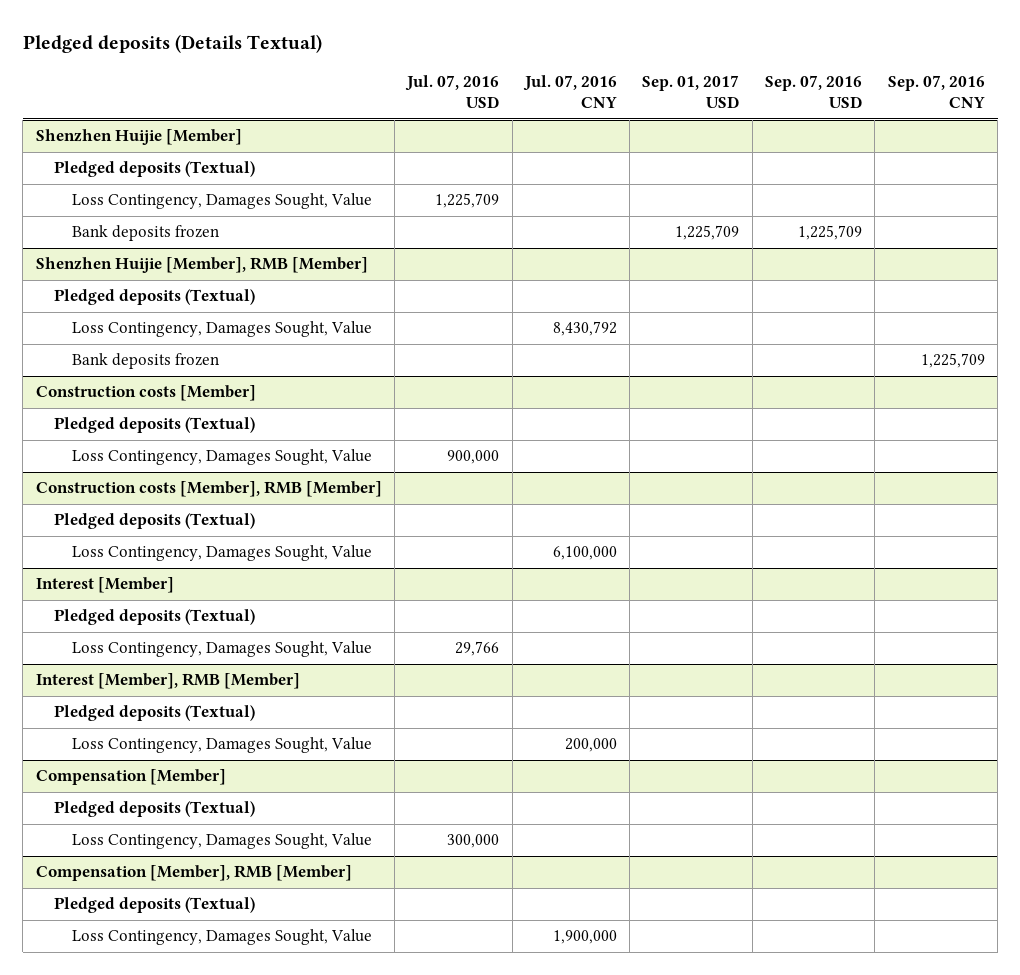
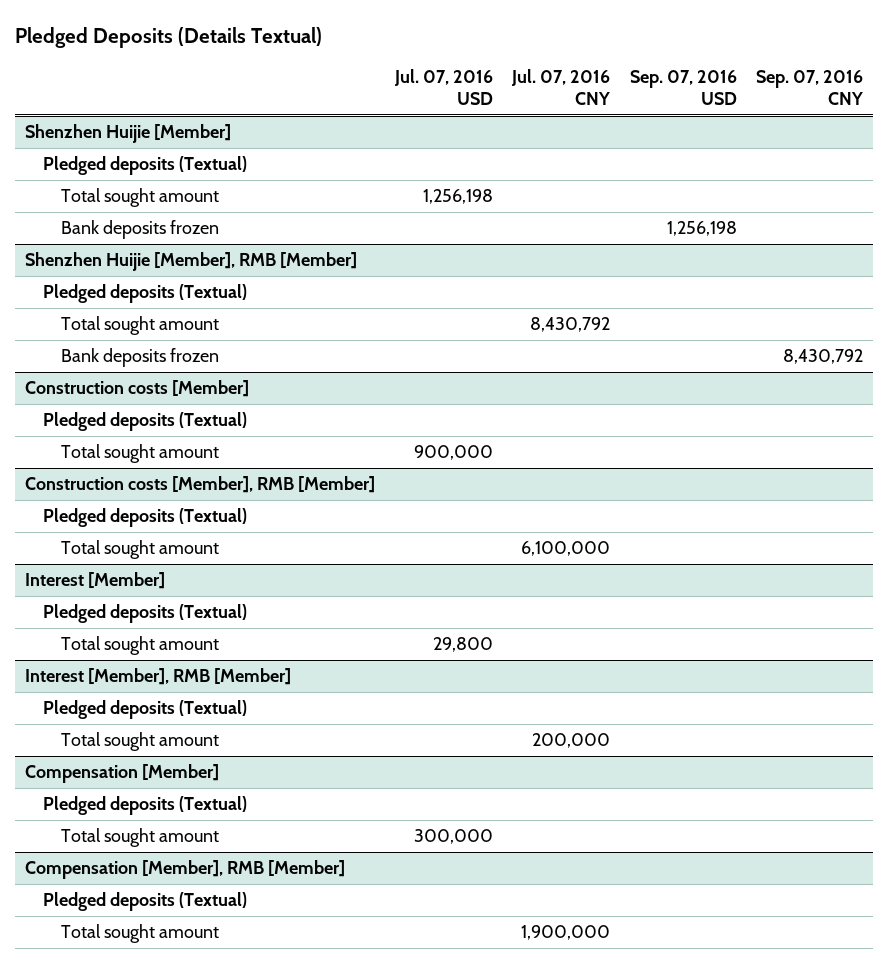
[22,33,322,53] Pledged deposits (Details Textual) -> [15,26,323,48] Pledged Deposits (Details Textual)
[642,75,740,109] Sep. 01, 2017 USD -> none
[71,193,372,210] Loss Contingency, Damages Sought, Value -> none
none -> [61,188,220,208] Total sought amount
[798,225,863,241] 1,225,709 -> [666,221,737,237] 1,256,198
[71,321,372,338] Loss Contingency, Damages Sought, Value -> [61,316,220,336] Total sought amount
[920,353,985,369] 1,225,709 -> [783,349,864,365] 8,430,792
[71,449,372,466] Loss Contingency, Damages Sought, Value -> [61,444,220,464] Total sought amount
[71,545,372,562] Loss Contingency, Damages Sought, Value -> [61,540,220,560] Total sought amount
[71,641,372,658] Loss Contingency, Damages Sought, Value -> none
none -> [61,636,220,656] Total sought amount
[71,737,372,754] Loss Contingency, Damages Sought, Value -> [61,732,220,752] Total sought amount
[71,833,372,850] Loss Contingency, Damages Sought, Value -> [61,828,220,848] Total sought amount
[71,929,372,946] Loss Contingency, Damages Sought, Value -> [61,924,220,944] Total sought amount

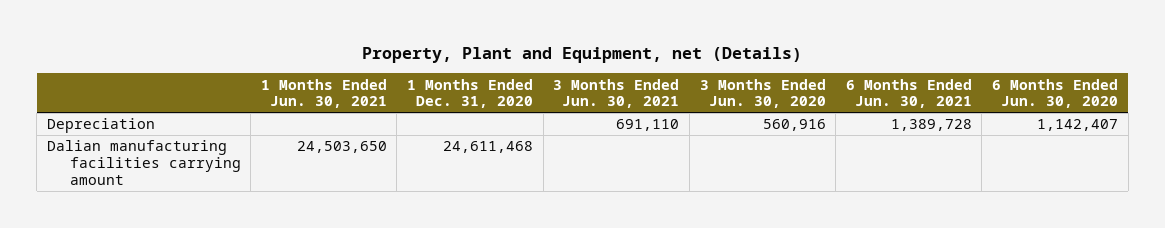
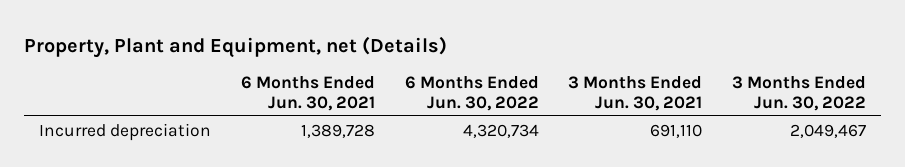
[260,78,387,109] 1 Months Ended Jun. 30, 2021 -> none
[407,78,534,109] 1 Months Ended Dec. 31, 2020 -> none
[699,78,826,109] 3 Months Ended Jun. 30, 2020 -> none
[992,78,1119,109] 6 Months Ended Jun. 30, 2020 -> none
none -> [404,75,539,112] 6 Months Ended Jun. 30, 2022
none -> [732,75,867,112] 3 Months Ended Jun. 30, 2022
[46,140,241,185] Dalian manufacturing facilities carrying amount -> none
[46,118,155,134] Depreciation -> [39,122,212,141] Incurred depreciation

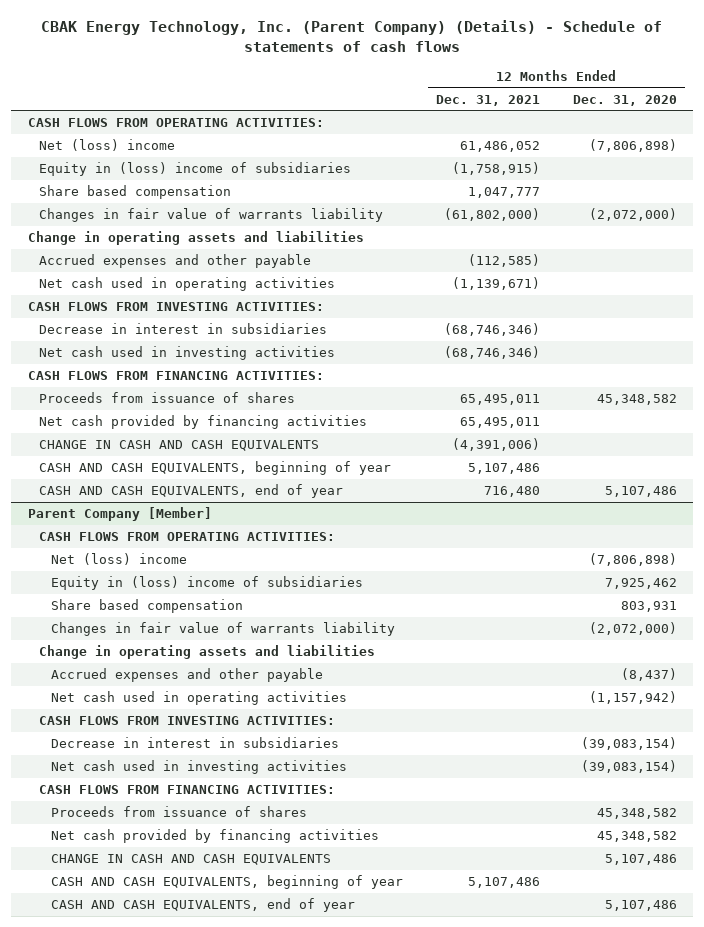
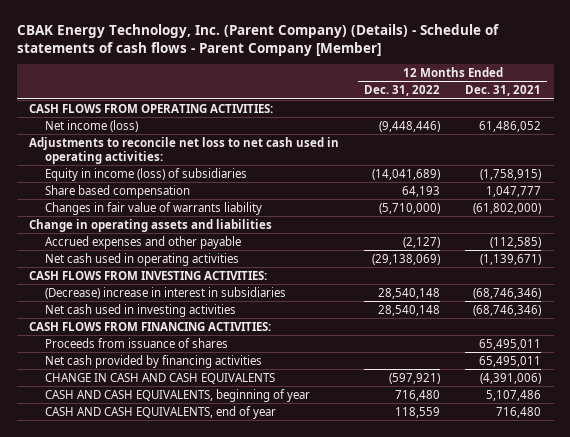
[41,19,663,52] CBAK Energy Technology, Inc. (Parent Company) (Details) - Schedule of statements of cash flows -> [16,23,499,56] CBAK Energy Technology, Inc. (Parent Company) (Details) - Schedule of statements of cash flows - Parent Company [Member]
[572,94,677,106] Dec. 31, 2020 -> none
none -> [364,85,441,97] Dec. 31, 2022
[39,139,176,152] Net (loss) income -> [44,119,138,132] Net income (loss)
none -> [29,136,340,164] Adjustments to reconcile net loss to net cash used in operating activities:
[39,162,352,177] Equity in (loss) income of subsidiaries -> [44,167,247,181] Equity in income (loss) of subsidiaries
[39,323,328,335] Decrease in interest in subsidiaries -> [44,286,286,299] (Decrease) increase in interest in subsidiaries
[27,507,212,522] Parent Company [Member] -> none
[39,532,336,542] CASH FLOWS FROM OPERATING ACTIVITIES: -> none
[50,553,187,566] Net (loss) income -> none
[50,576,363,591] Equity in (loss) income of subsidiaries -> none
[50,599,243,614] Share based compensation -> none
[50,622,395,637] Changes in fair value of warrants liability -> none
[39,645,376,660] Change in operating assets and liabilities -> none
[50,668,323,683] Accrued expenses and other payable -> none
[50,691,347,706] Net cash used in operating activities -> none
[39,716,336,726] CASH FLOWS FROM INVESTING ACTIVITIES: -> none
[50,737,339,749] Decrease in interest in subsidiaries -> none
[50,760,347,775] Net cash used in investing activities -> none
[39,785,336,795] CASH FLOWS FROM FINANCING ACTIVITIES: -> none
[50,806,307,818] Proceeds from issuance of shares -> none
[50,829,379,844] Net cash provided by financing activities -> none
[50,854,331,866] CHANGE IN CASH AND CASH EQUIVALENTS -> none
[50,875,403,890] CASH AND CASH EQUIVALENTS, beginning of year -> none
[50,898,355,913] CASH AND CASH EQUIVALENTS, end of year -> none

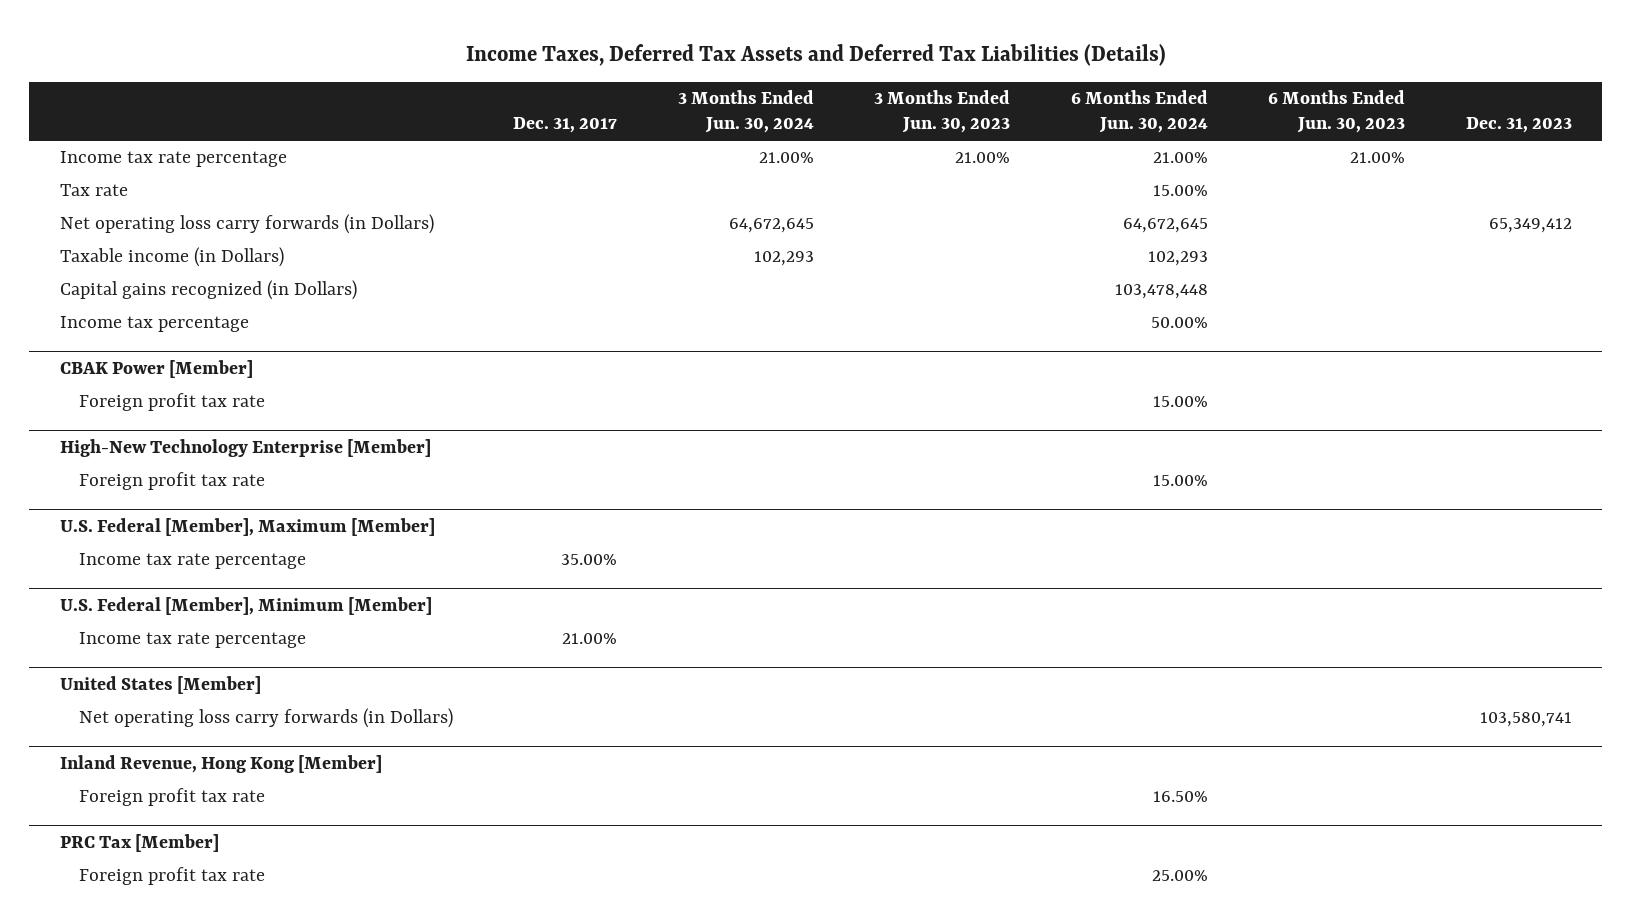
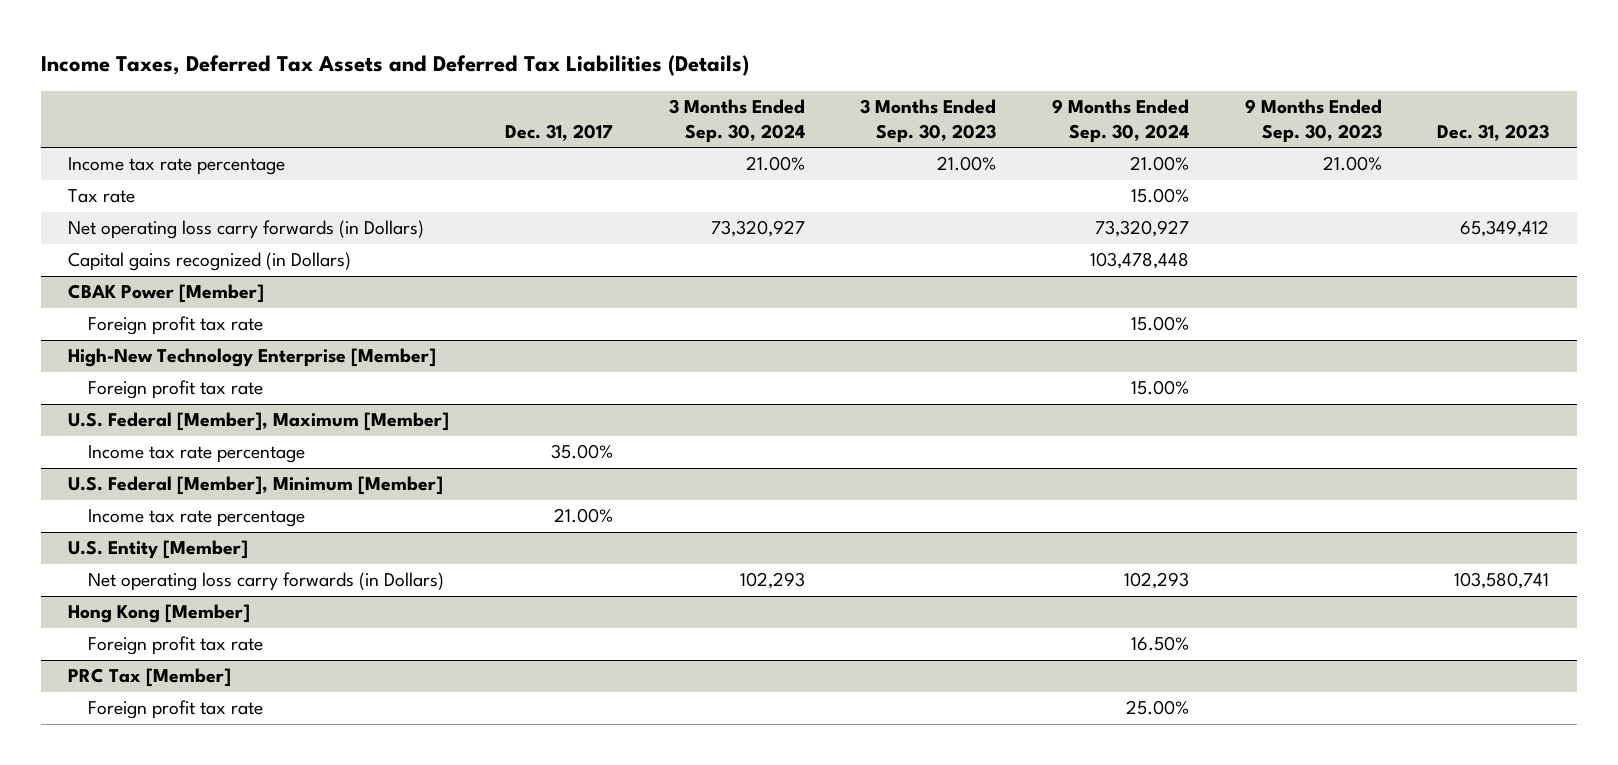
[677,90,814,134] 3 Months Ended Jun. 30, 2024 -> none
[874,90,1011,134] 3 Months Ended Jun. 30, 2023 -> none
[1070,90,1208,134] 6 Months Ended Jun. 30, 2024 -> none
[1268,90,1406,134] 6 Months Ended Jun. 30, 2023 -> none
none -> [668,99,805,143] 3 Months Ended Sep. 30, 2024
none -> [860,99,997,143] 3 Months Ended Sep. 30, 2023
none -> [1052,99,1190,143] 9 Months Ended Sep. 30, 2024
none -> [1244,99,1382,143] 9 Months Ended Sep. 30, 2023
[59,247,284,268] Taxable income (in Dollars) -> none
[59,316,249,333] Income tax percentage -> none
[59,676,261,695] United States [Member] -> [68,540,249,560] U.S. Entity [Member]
[59,755,382,774] Inland Revenue, Hong Kong [Member] -> [68,604,251,624] Hong Kong [Member]

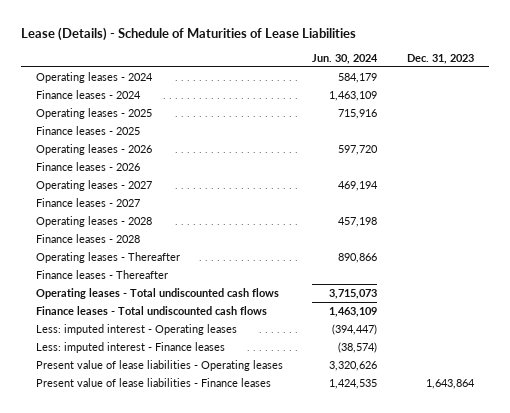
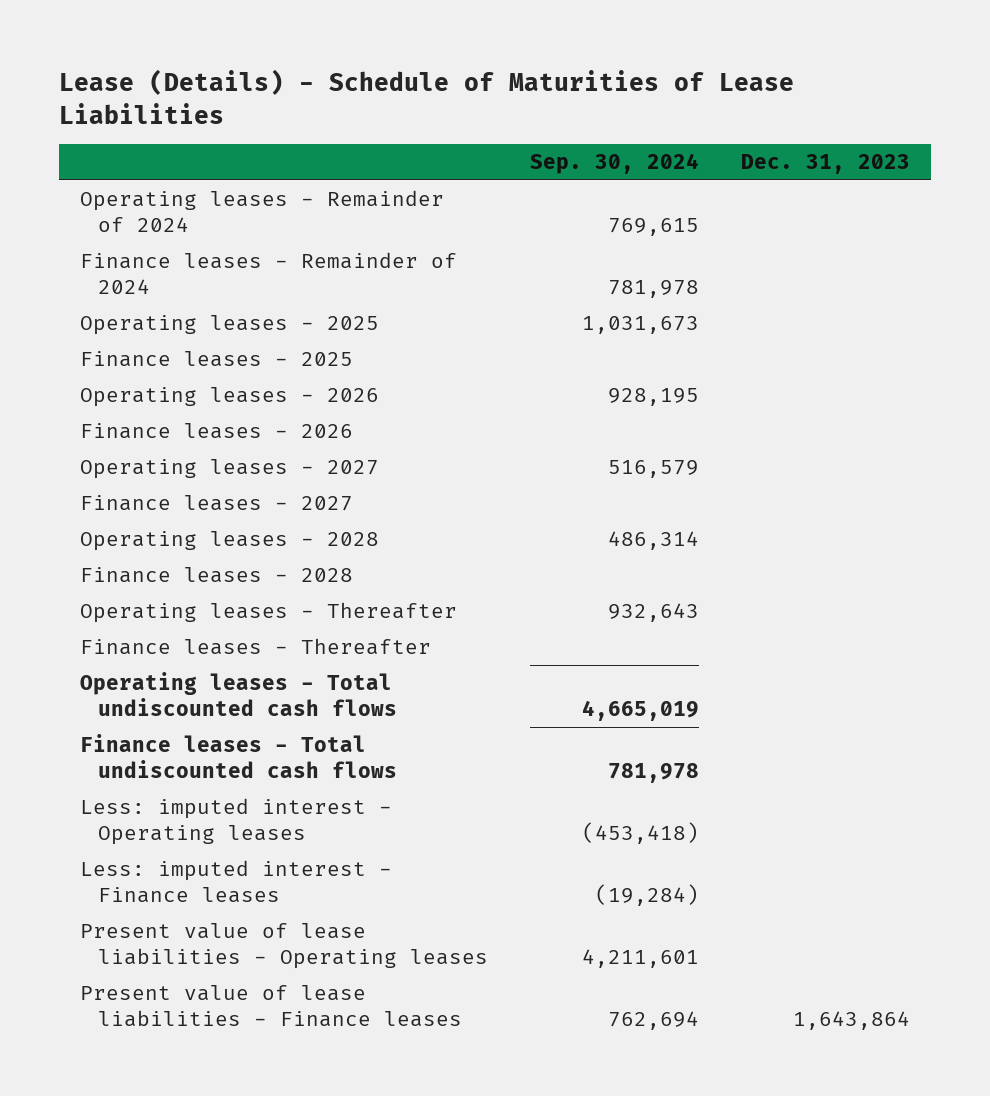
[312,54,379,65] Jun. 30, 2024 -> none
none -> [530,153,700,175] Sep. 30, 2024
[35,71,153,83] Operating leases - 2024 -> [80,190,445,233] Operating leases - Remainder of 2024
[35,89,141,99] Finance leases - 2024 -> [80,252,458,295] Finance leases - Remainder of 2024

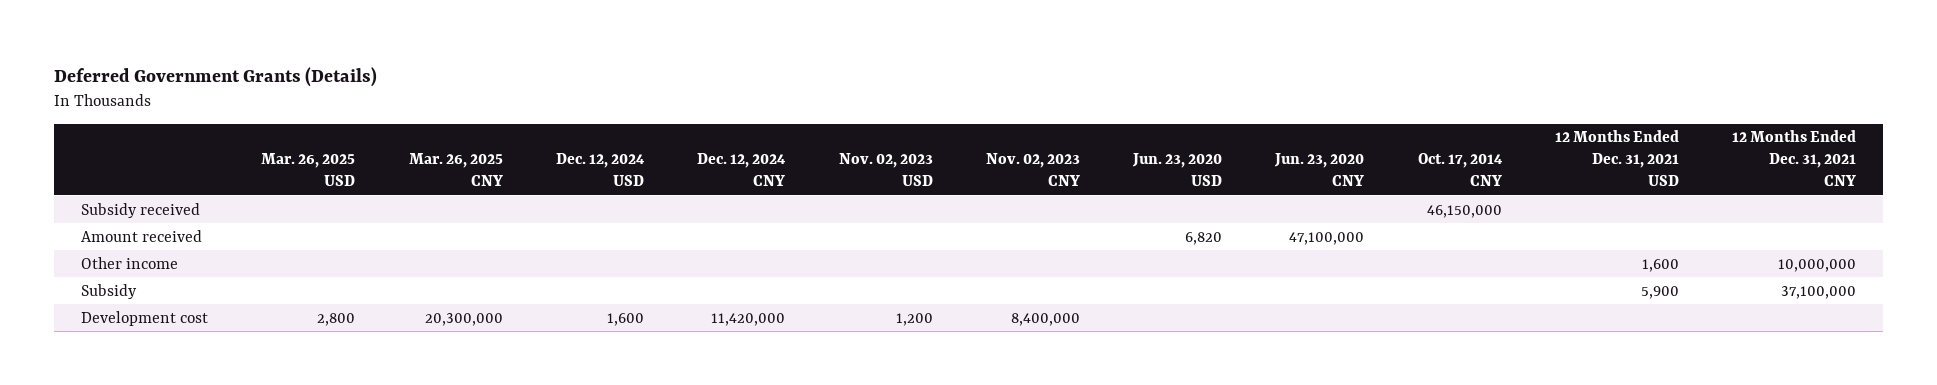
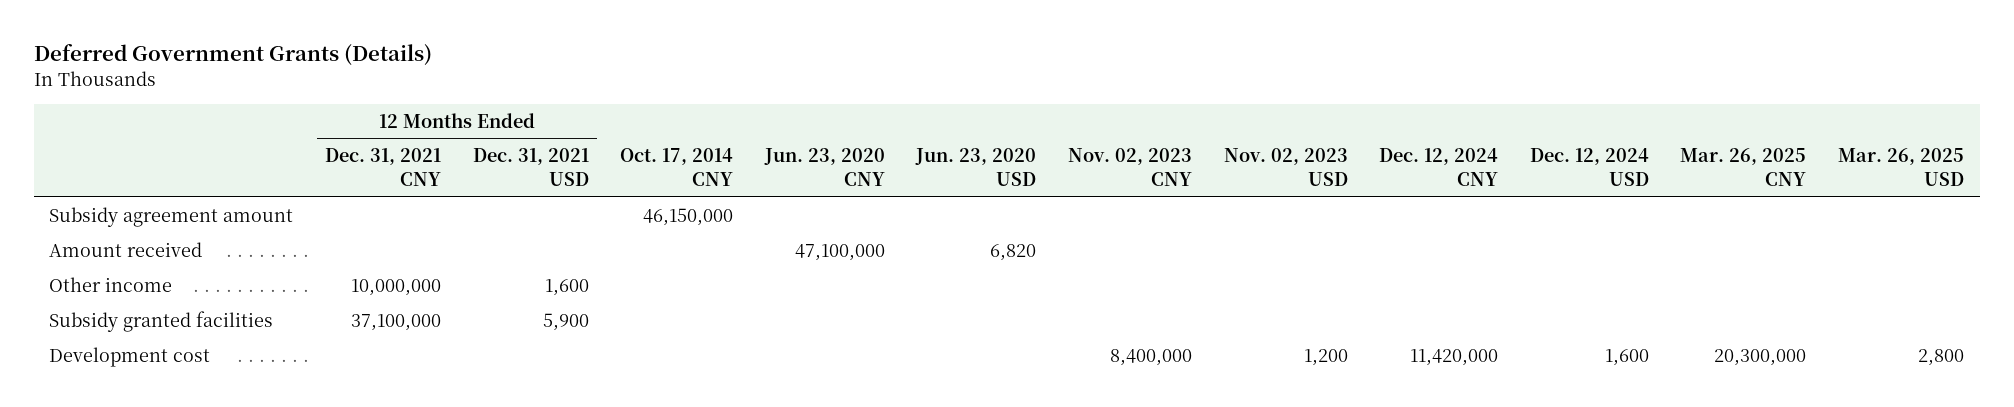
[81,202,201,218] Subsidy received -> [49,206,294,227] Subsidy agreement amount
[81,283,138,299] Subsidy -> [49,310,274,332] Subsidy granted facilities

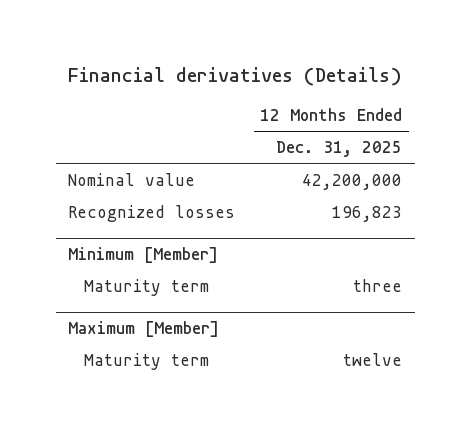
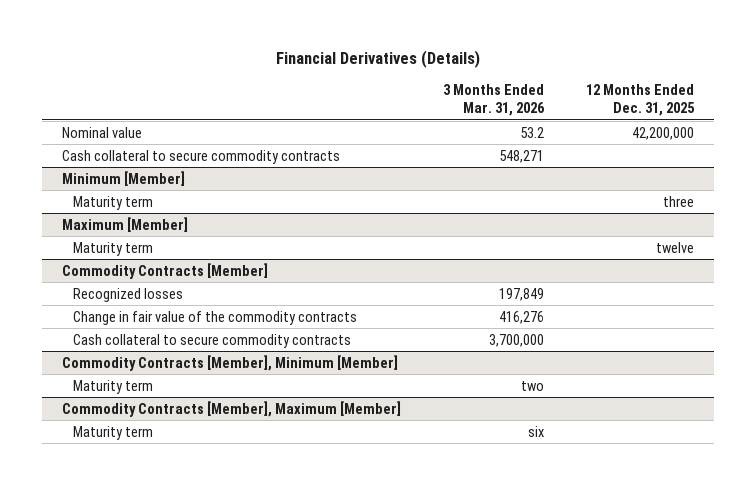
[68,67,403,87] Financial derivatives (Details) -> [276,49,481,68] Financial Derivatives (Details)
none -> [443,84,546,116] 3 Months Ended Mar. 31, 2026
[68,204,236,222] Recognized losses -> none
none -> [62,149,341,164] Cash collateral to secure commodity contracts
none -> [62,262,269,279] Commodity Contracts [Member]
none -> [73,287,184,302] Recognized losses
none -> [73,310,358,325] Change in fair value of the commodity contracts
none -> [73,333,352,348] Cash collateral to secure commodity contracts
none -> [62,354,399,371] Commodity Contracts [Member], Minimum [Member]
none -> [73,379,154,394] Maturity term
none -> [62,400,402,417] Commodity Contracts [Member], Maximum [Member]
none -> [73,425,154,440] Maturity term

